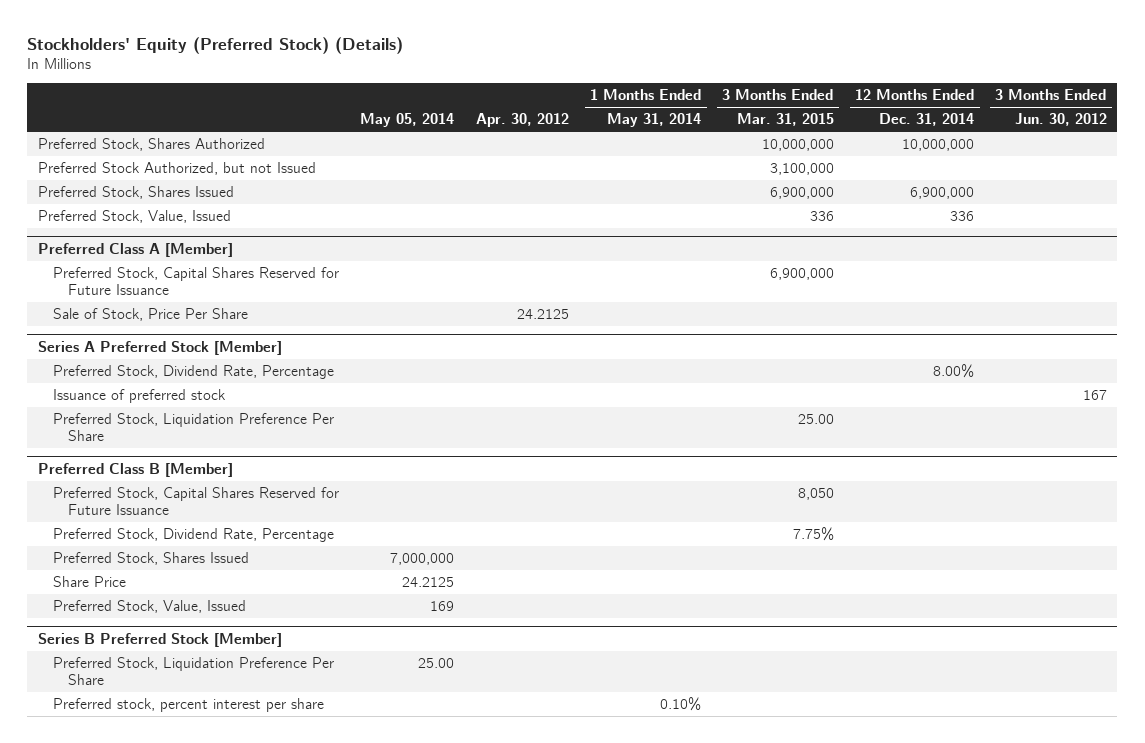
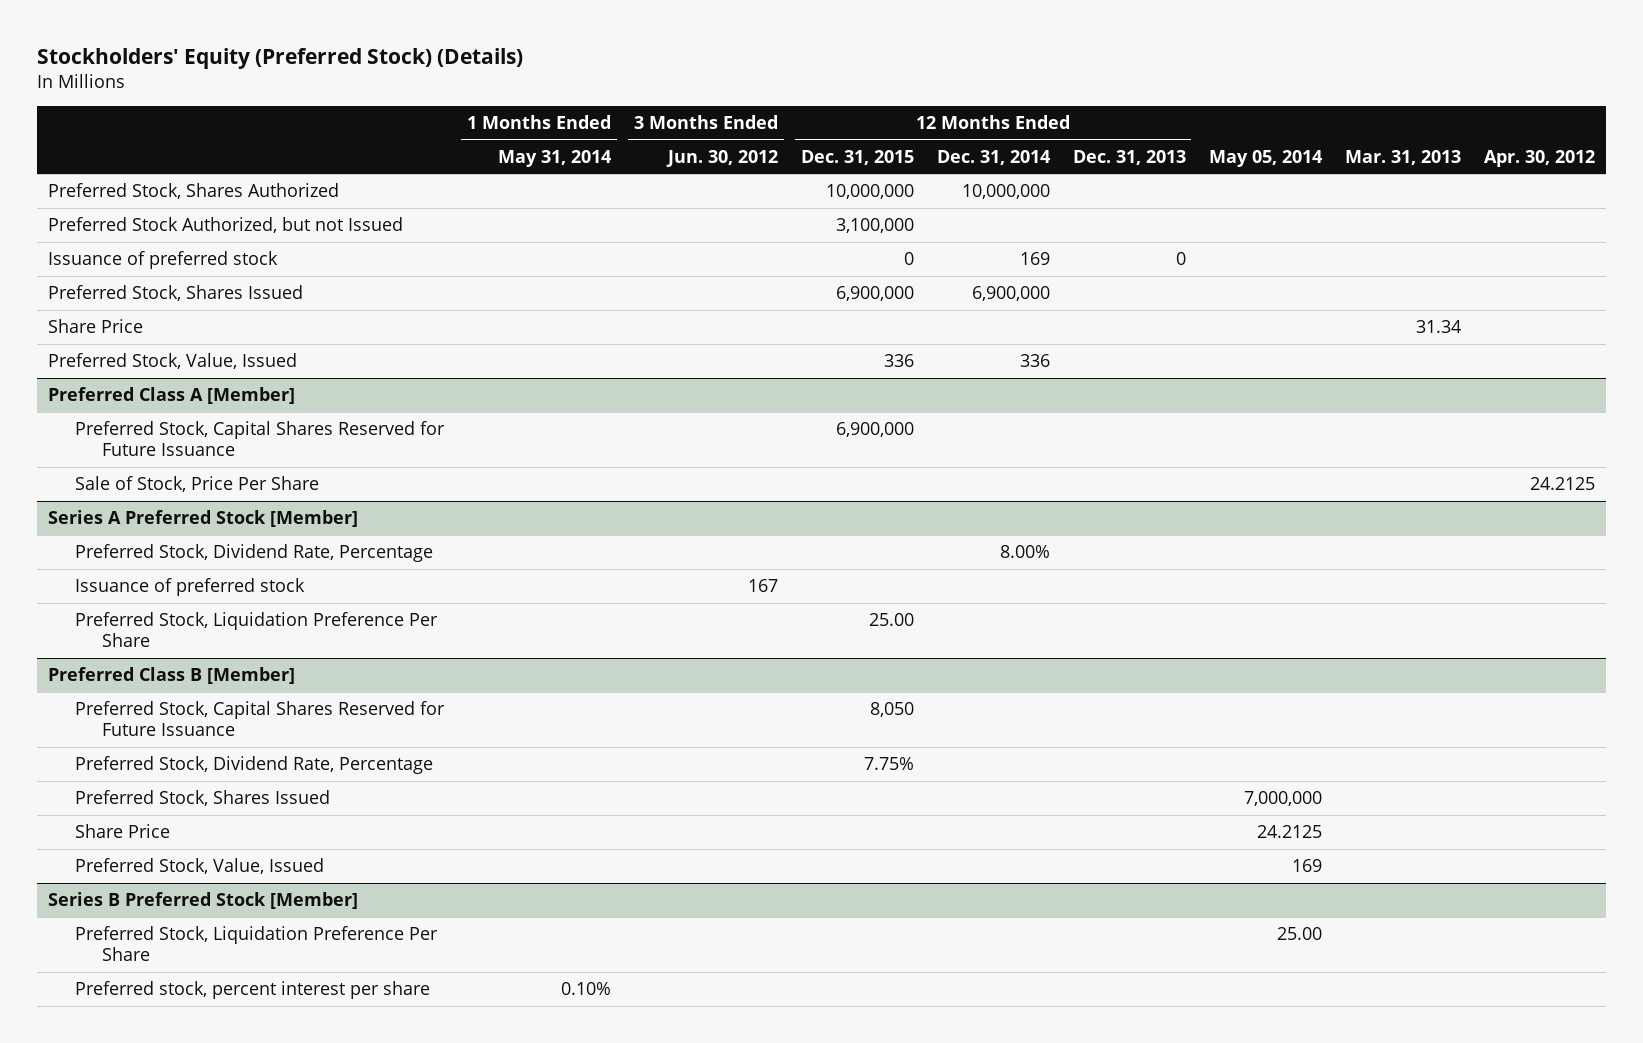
[736,113,834,127] Mar. 31, 2015 -> none
none -> [800,149,914,165] Dec. 31, 2015
none -> [1072,149,1186,165] Dec. 31, 2013
none -> [1344,149,1461,165] Mar. 31, 2013
none -> [48,251,279,270] Issuance of preferred stock
none -> [48,319,144,334] Share Price

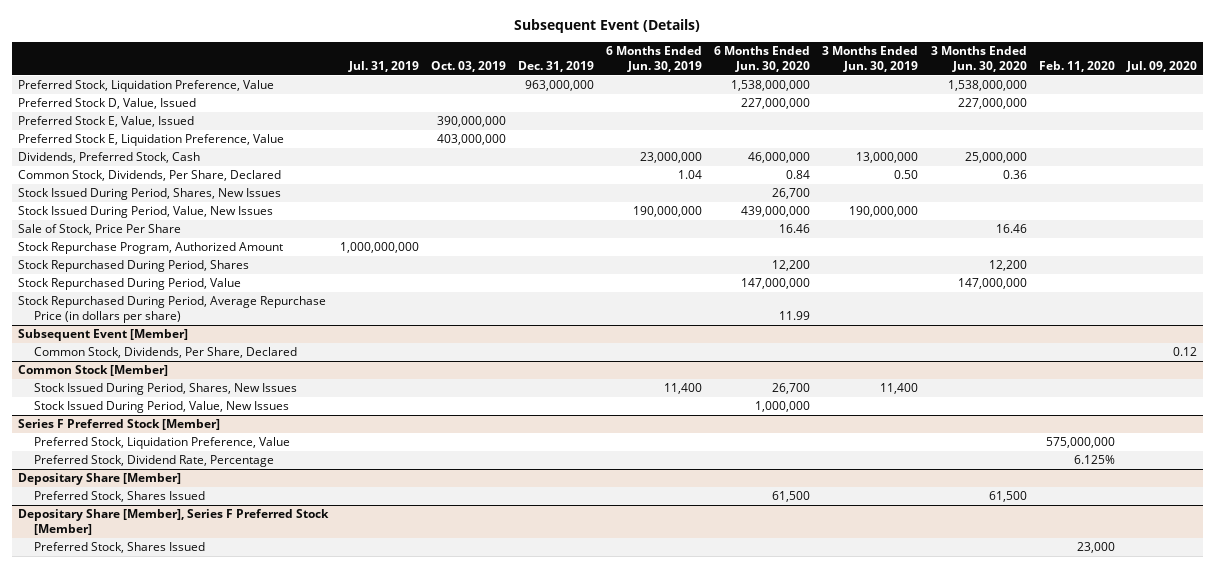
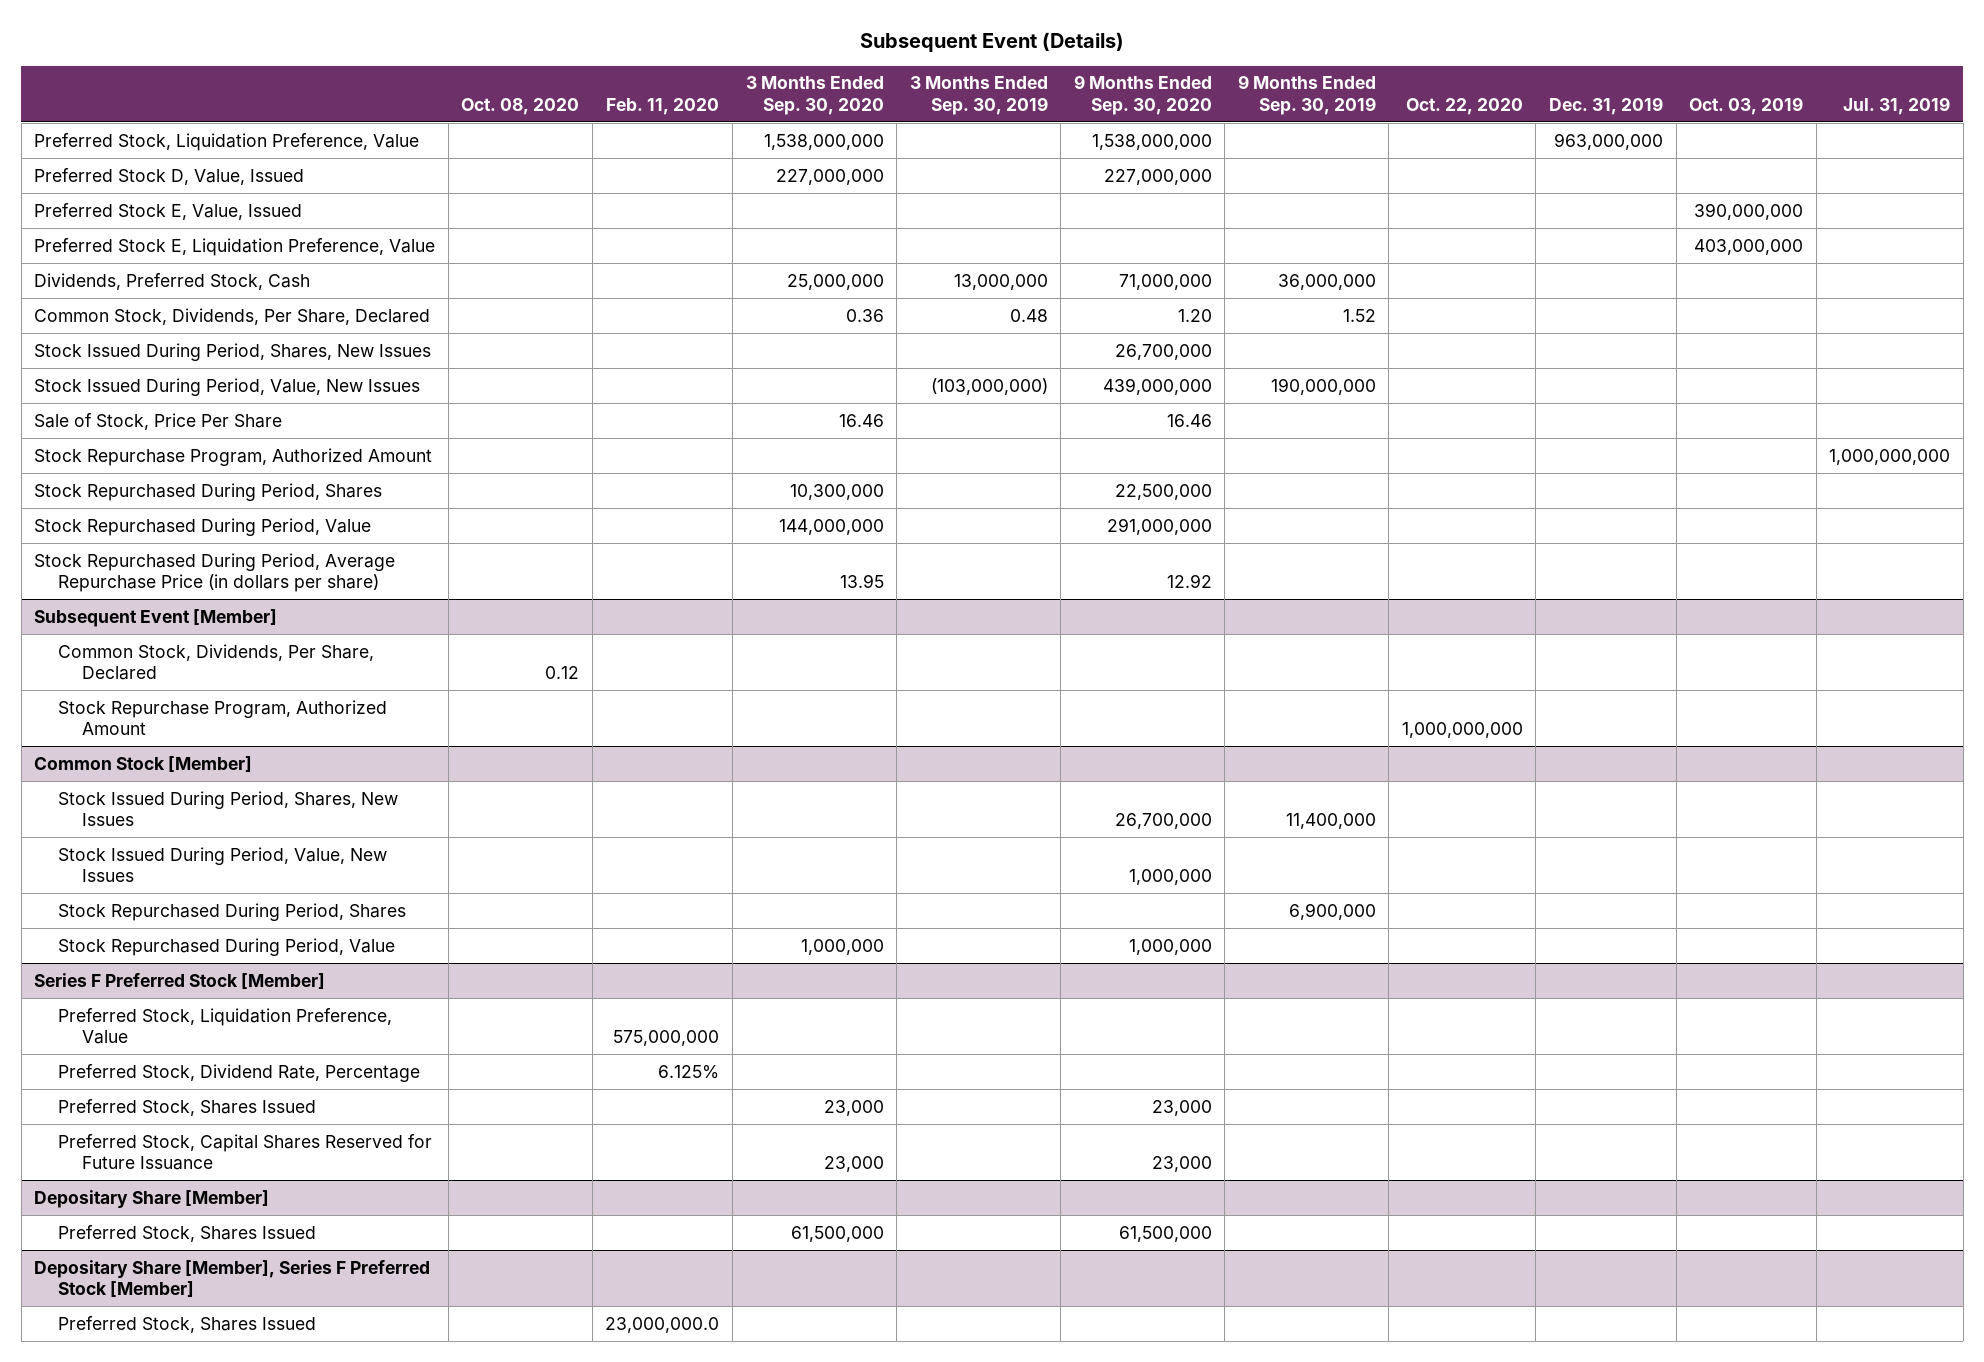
[606,46,703,73] 6 Months Ended Jun. 30, 2019 -> none
[714,46,811,73] 6 Months Ended Jun. 30, 2020 -> none
[822,46,919,73] 3 Months Ended Jun. 30, 2019 -> none
[930,46,1027,73] 3 Months Ended Jun. 30, 2020 -> none
[1125,61,1197,73] Jul. 09, 2020 -> none
none -> [461,97,580,115] Oct. 08, 2020
none -> [745,76,884,115] 3 Months Ended Sep. 30, 2020
none -> [909,76,1048,115] 3 Months Ended Sep. 30, 2019
none -> [1073,75,1212,115] 9 Months Ended Sep. 30, 2020
none -> [1237,75,1376,115] 9 Months Ended Sep. 30, 2019
none -> [1405,97,1523,115] Oct. 22, 2020
none -> [58,699,388,735] Stock Repurchase Program, Authorized Amount
none -> [58,902,407,921] Stock Repurchased During Period, Shares
none -> [58,937,396,956] Stock Repurchased During Period, Value
none -> [58,1098,317,1116] Preferred Stock, Shares Issued
none -> [58,1133,433,1170] Preferred Stock, Capital Shares Reserved for Future Issuance
[1076,542,1115,554] 23,000 -> [605,1316,720,1333] 23,000,000.0

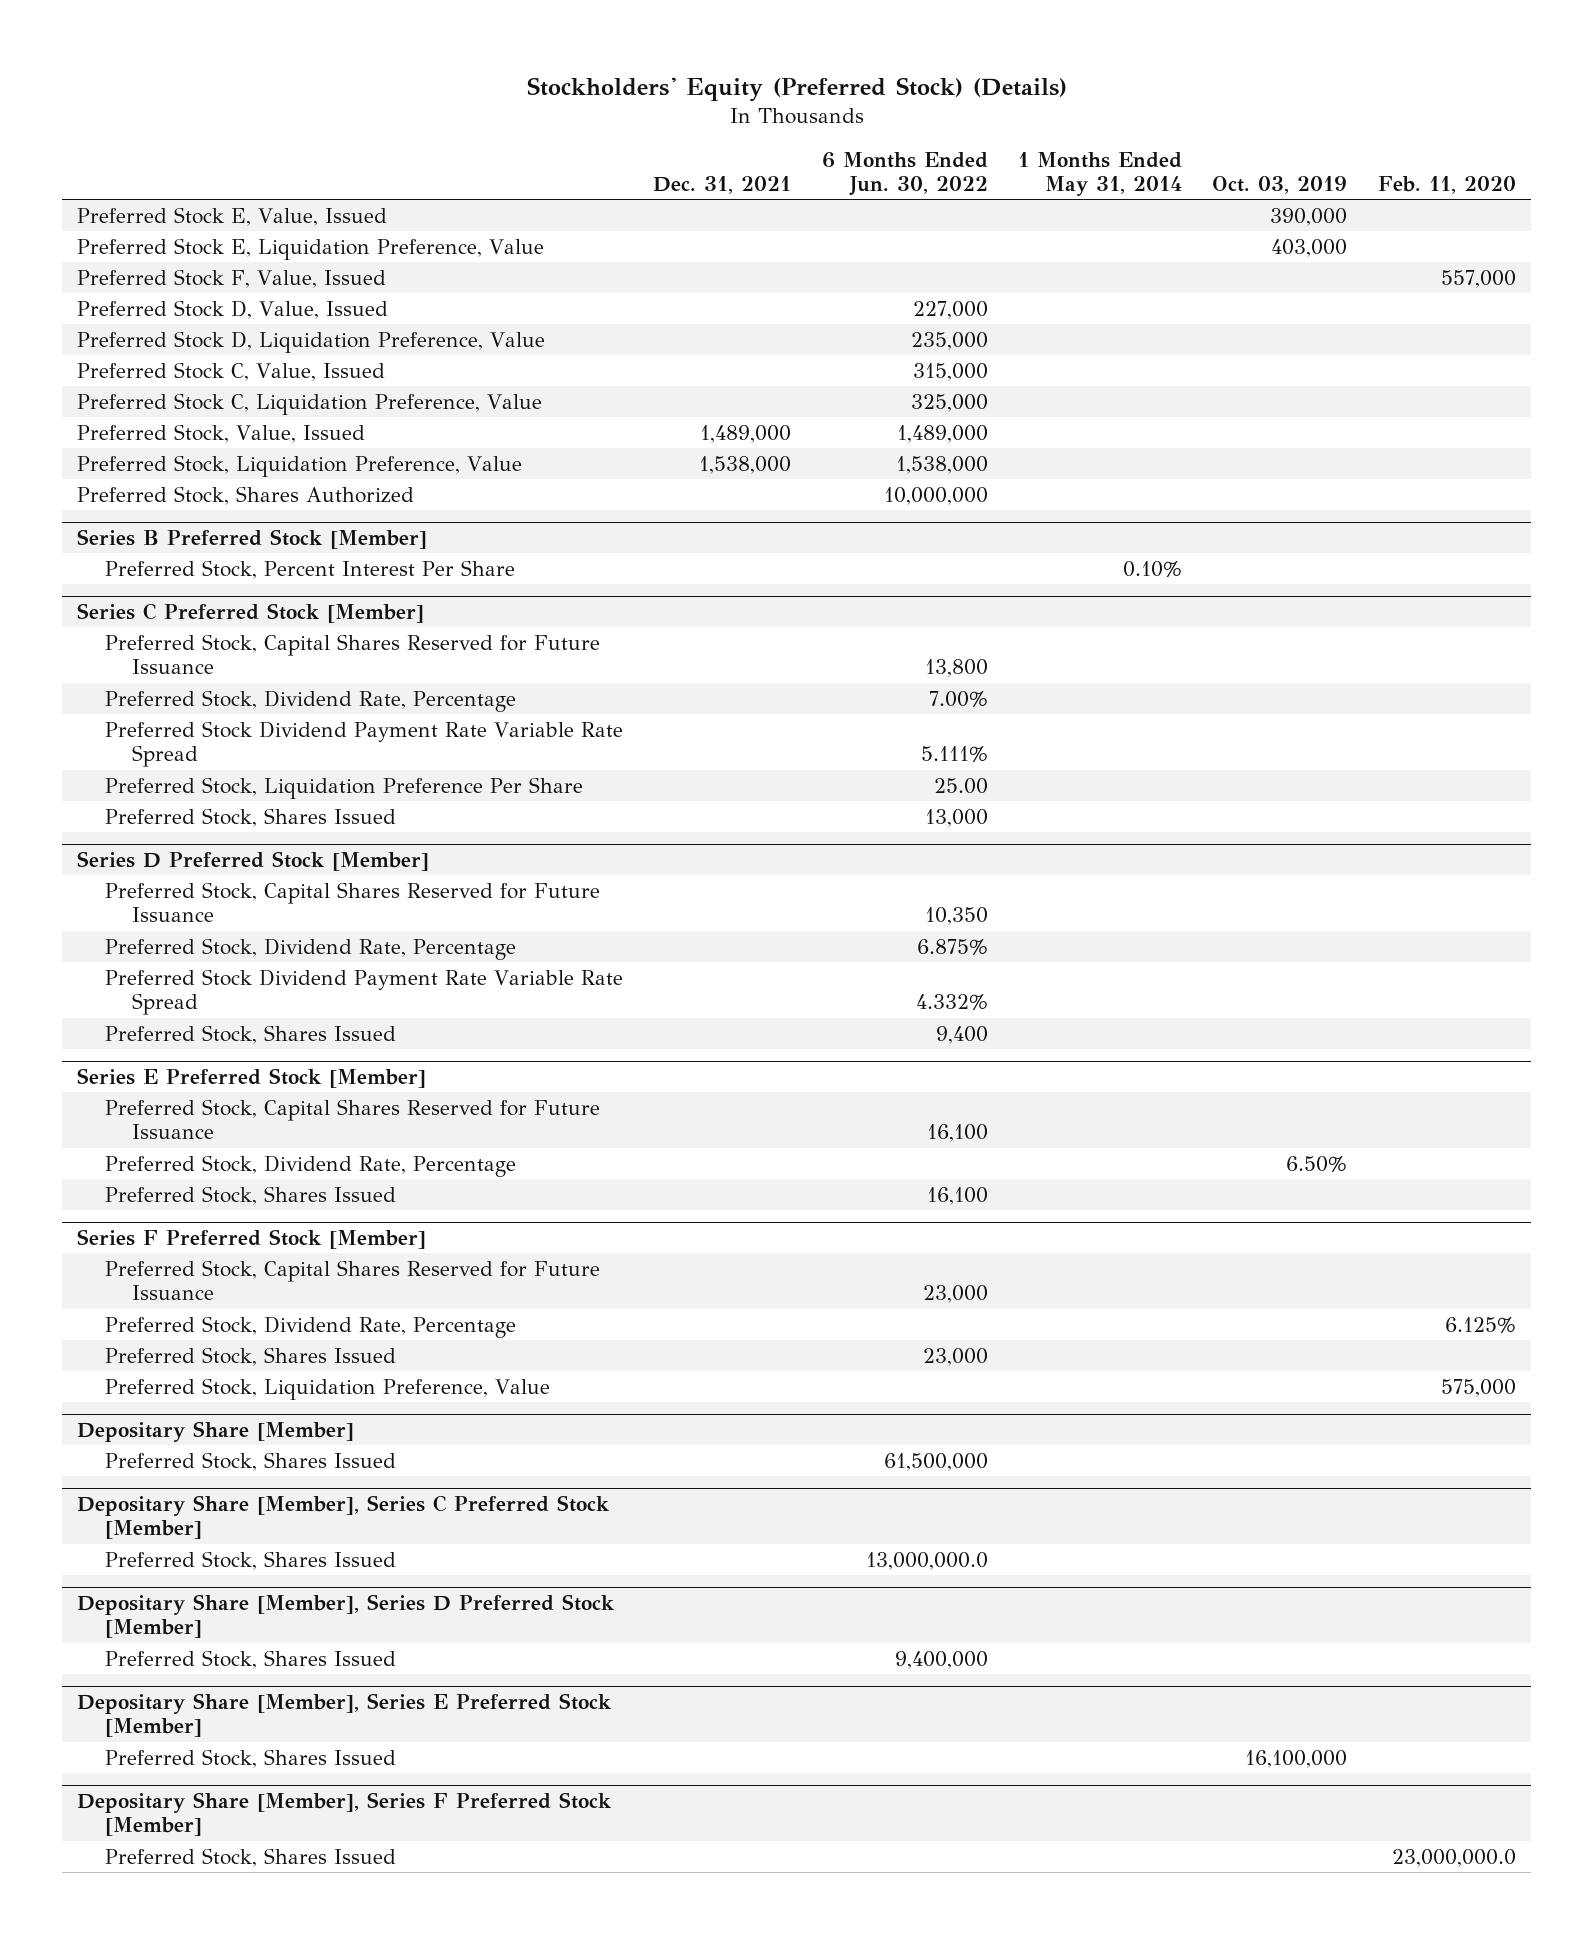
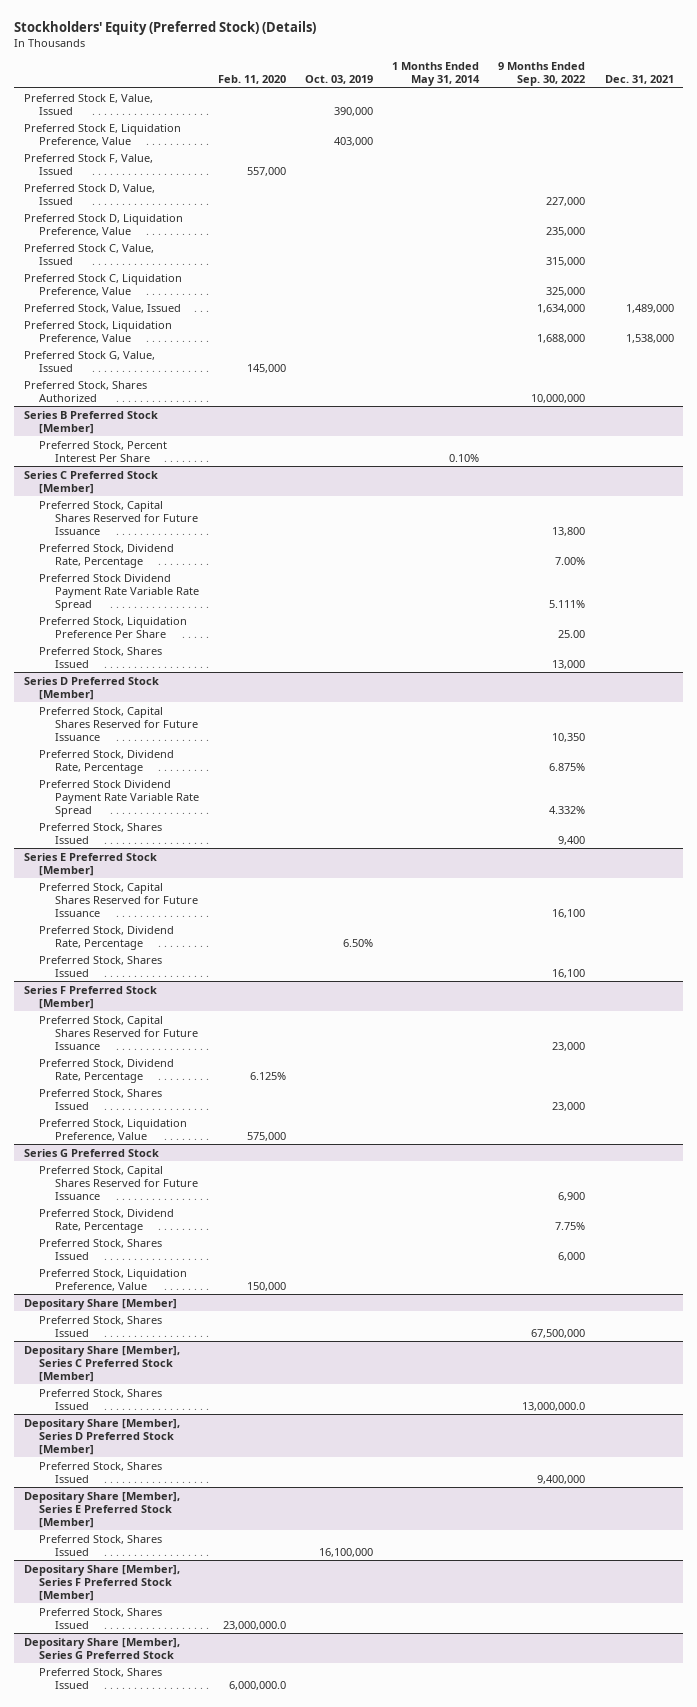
[821,151,988,197] 6 Months Ended Jun. 30, 2022 -> none
none -> [498,62,586,87] 9 Months Ended Sep. 30, 2022
none -> [23,350,155,372] Preferred Stock G, Value, Issued
none -> [23,1148,159,1157] Series G Preferred Stock
none -> [39,1165,199,1200] Preferred Stock, Capital Shares Reserved for Future Issuance
none -> [39,1208,175,1233] Preferred Stock, Dividend Rate, Percentage
none -> [39,1238,163,1260] Preferred Stock, Shares Issued
none -> [39,1268,188,1291] Preferred Stock, Liquidation Preference, Value
none -> [23,1637,180,1659] Depositary Share [Member], Series G Preferred Stock
none -> [39,1667,163,1689] Preferred Stock, Shares Issued

